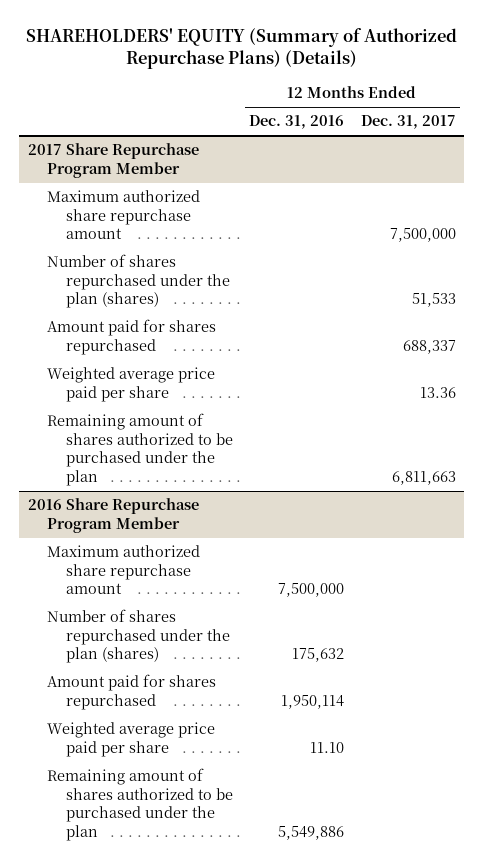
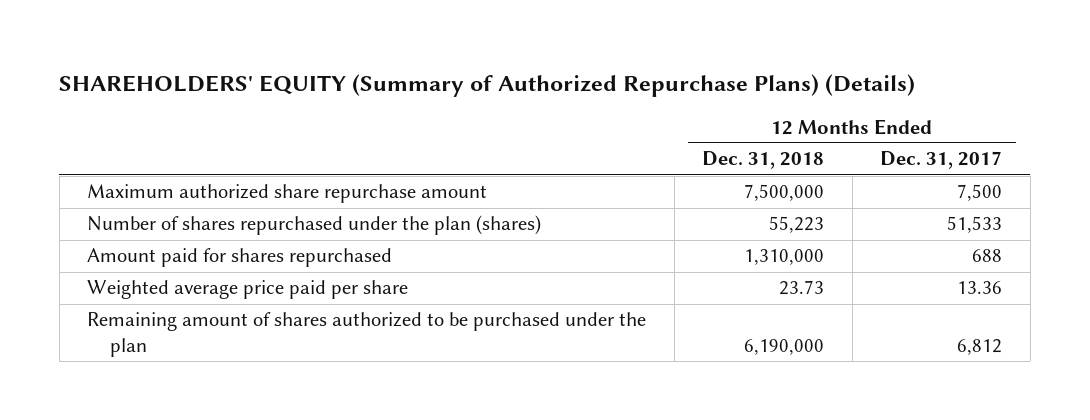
[249,115,345,130] Dec. 31, 2016 -> none
none -> [702,151,825,170] Dec. 31, 2018
[27,143,199,178] 2017 Share Repurchase Program Member -> none
[389,228,456,243] 7,500,000 -> [957,184,1003,202] 7,500
[402,339,456,354] 688,337 -> [972,249,1003,263] 688
[27,498,199,533] 2016 Share Repurchase Program Member -> none
[46,545,200,595] Maximum authorized share repurchase amount -> none
[46,609,230,664] Number of shares repurchased under the plan (shares) -> none
[46,674,216,710] Amount paid for shares repurchased -> none
[46,722,215,757] Weighted average price paid per share -> none
[46,768,233,841] Remaining amount of shares authorized to be purchased under the plan -> none
[391,470,456,485] 6,811,663 -> [957,338,1003,355] 6,812

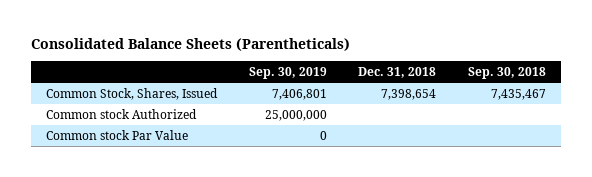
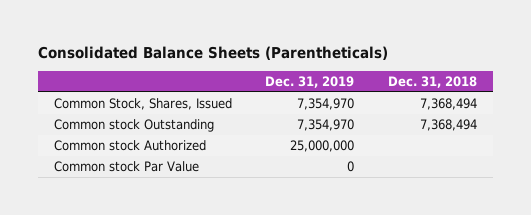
[248,67,327,80] Sep. 30, 2019 -> none
[467,67,546,80] Sep. 30, 2018 -> none
none -> [265,75,355,88] Dec. 31, 2019
[381,88,437,100] 7,398,654 -> [419,98,477,111] 7,368,494
none -> [54,119,215,133] Common stock Outstanding

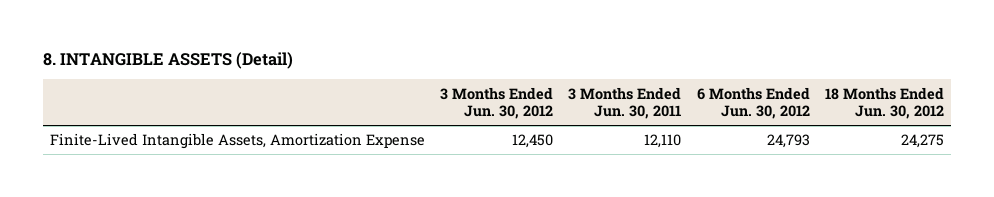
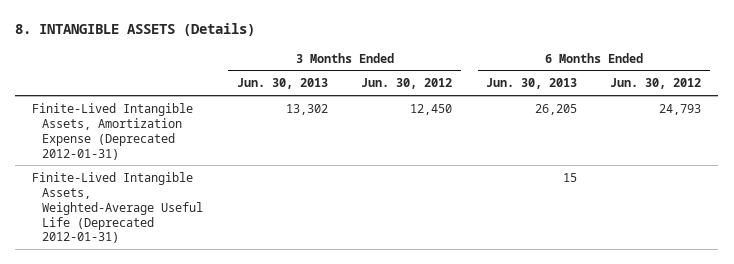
[42,52,293,70] 8. INTANGIBLE ASSETS (Detail) -> [15,23,256,37] 8. INTANGIBLE ASSETS (Details)
[568,86,682,120] 3 Months Ended Jun. 30, 2011 -> none
[824,86,944,120] 18 Months Ended Jun. 30, 2012 -> none
none -> [236,78,328,90] Jun. 30, 2013
none -> [485,78,577,90] Jun. 30, 2013
[50,133,426,150] Finite-Lived Intangible Assets, Amortization Expense -> [32,102,194,160] Finite-Lived Intangible Assets, Amortization Expense (Deprecated 2012-01-31)
none -> [32,171,204,244] Finite-Lived Intangible Assets, Weighted-Average Useful Life (Deprecated 2012-01-31)

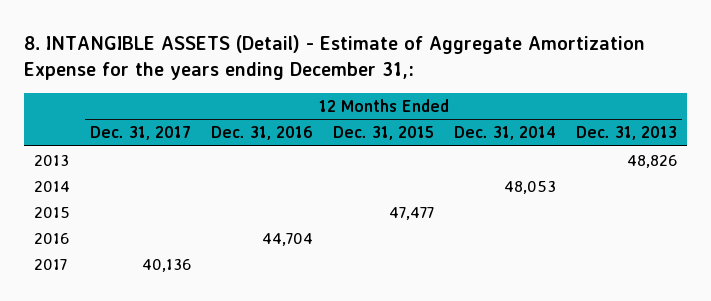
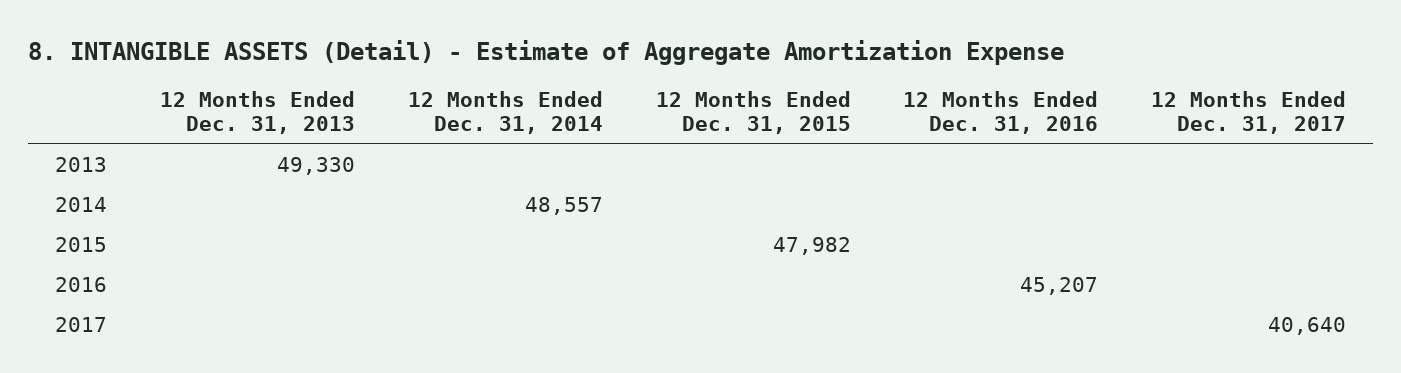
[23,34,645,80] 8. INTANGIBLE ASSETS (Detail) - Estimate of Aggregate Amortization Expense for the years ending December 31,: -> [28,40,1065,66] 8. INTANGIBLE ASSETS (Detail) - Estimate of Aggregate Amortization Expense
[627,154,678,168] 48,826 -> [276,157,355,176] 49,330
[504,180,557,194] 48,053 -> [524,197,603,216] 48,557
[389,206,435,220] 47,477 -> [772,237,851,256] 47,982
[261,232,313,246] 44,704 -> [1020,277,1099,296] 45,207
[141,258,191,272] 40,136 -> [1268,317,1347,336] 40,640

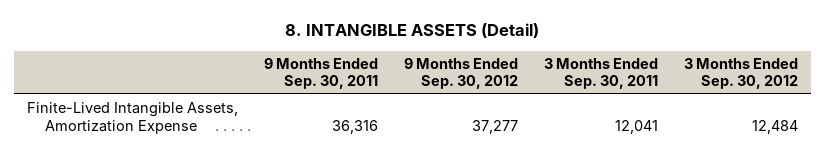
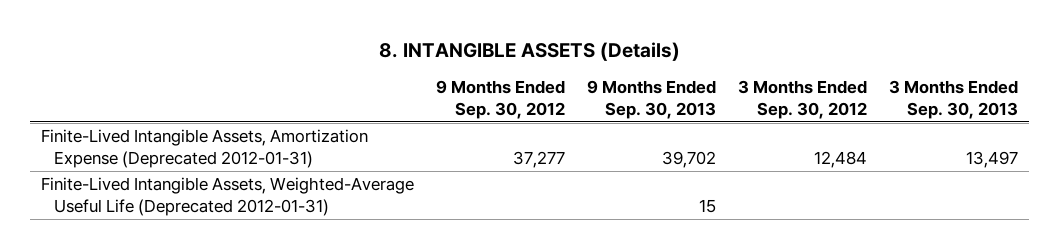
[285,23,540,39] 8. INTANGIBLE ASSETS (Detail) -> [378,41,680,61] 8. INTANGIBLE ASSETS (Details)
[263,57,378,90] 9 Months Ended Sep. 30, 2011 -> none
[543,57,658,90] 3 Months Ended Sep. 30, 2011 -> none
none -> [587,79,717,119] 9 Months Ended Sep. 30, 2013
none -> [889,79,1019,119] 3 Months Ended Sep. 30, 2013
[26,101,238,134] Finite-Lived Intangible Assets, Amortization Expense -> [40,129,368,169] Finite-Lived Intangible Assets, Amortization Expense (Deprecated 2012-01-31)
none -> [40,177,414,217] Finite-Lived Intangible Assets, Weighted-Average Useful Life (Deprecated 2012-01-31)

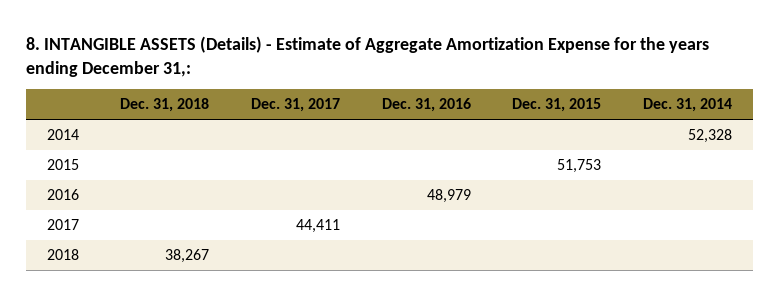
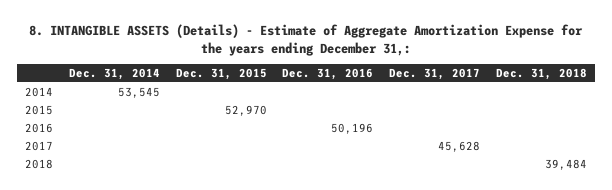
[688,129,733,144] 52,328 -> [117,86,160,98] 53,545
[557,159,602,174] 51,753 -> [224,104,267,116] 52,970
[426,189,471,204] 48,979 -> [331,122,374,134] 50,196
[296,219,341,234] 44,411 -> [438,140,481,152] 45,628
[165,249,210,264] 38,267 -> [545,158,588,170] 39,484

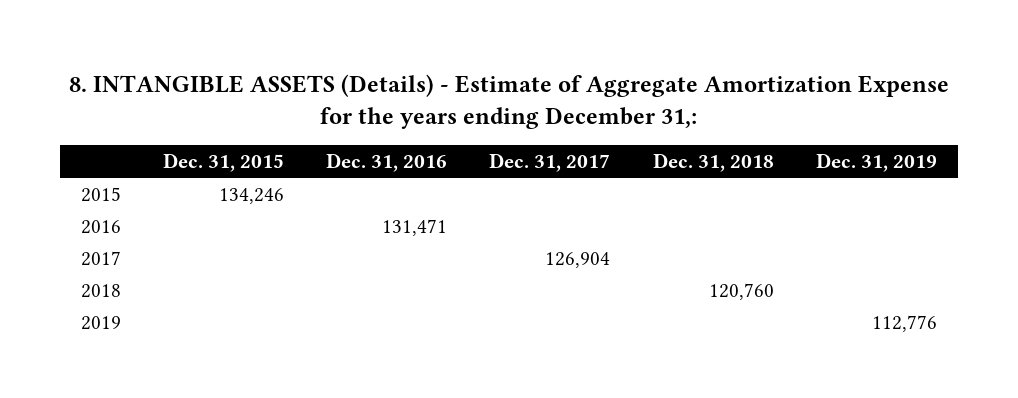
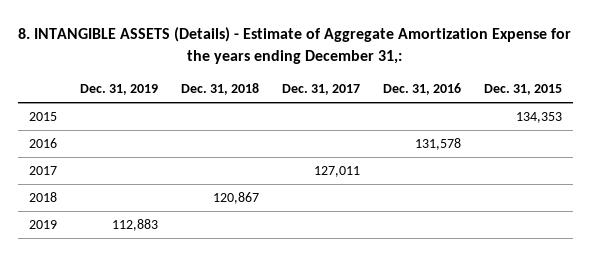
[219,187,285,204] 134,246 -> [515,112,562,124] 134,353
[382,218,448,236] 131,471 -> [414,138,461,151] 131,578
[545,251,611,268] 126,904 -> [313,166,360,178] 127,011
[708,282,774,300] 120,760 -> [213,192,260,205] 120,867
[871,314,937,332] 112,776 -> [112,219,159,232] 112,883

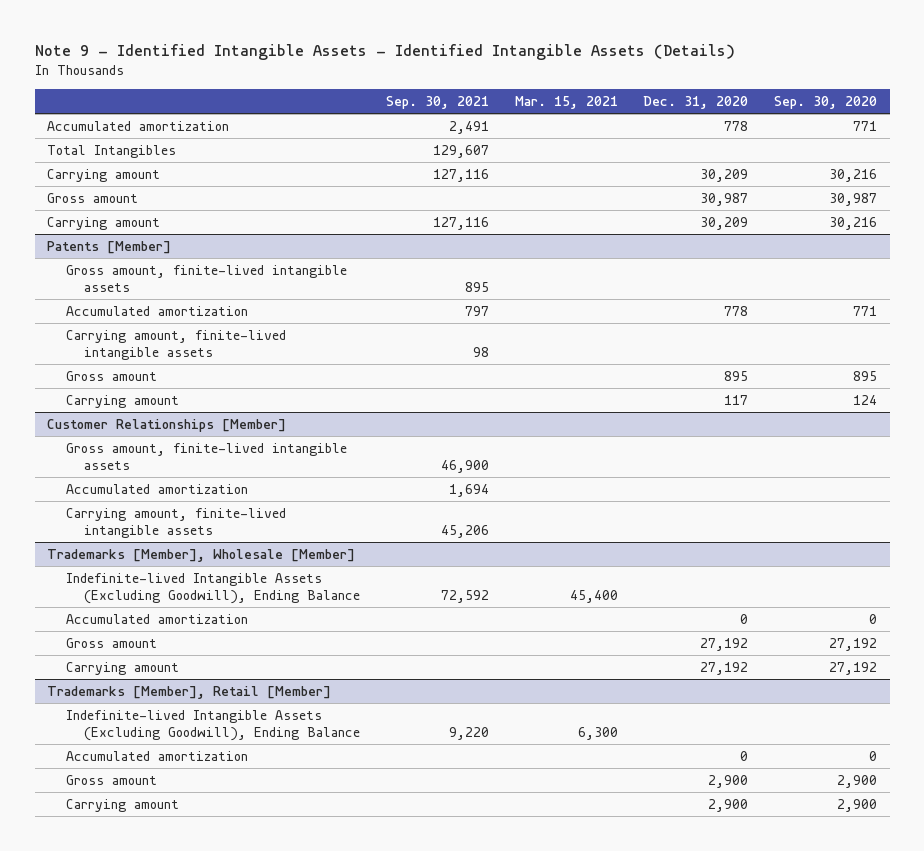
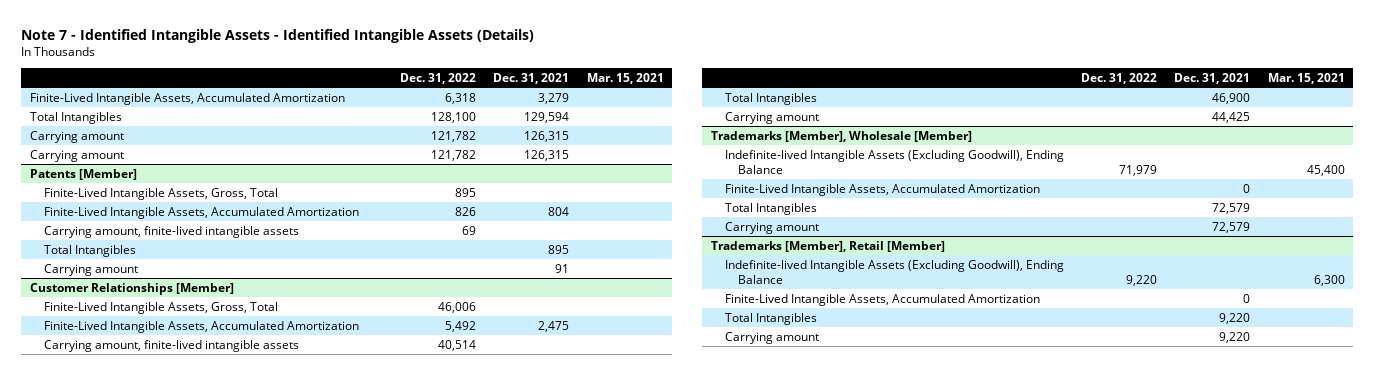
[34,44,735,61] Note 9 - Identified Intangible Assets - Identified Intangible Assets (Details) -> [21,29,535,44] Note 7 - Identified Intangible Assets - Identified Intangible Assets (Details)
[385,95,489,109] Sep. 30, 2021 -> none
[643,95,749,109] Dec. 31, 2020 -> none
[774,95,878,109] Sep. 30, 2020 -> none
none -> [400,73,477,85] Dec. 31, 2022
none -> [493,73,570,85] Dec. 31, 2021
[47,120,230,131] Accumulated amortization -> [30,92,346,105] Finite-Lived Intangible Assets, Accumulated Amortization
[47,192,139,203] Gross amount -> none
[65,264,347,292] Gross amount, finite-lived intangible assets -> [43,187,278,200] Finite-Lived Intangible Assets, Gross, Total
[65,305,248,316] Accumulated amortization -> [43,206,359,219] Finite-Lived Intangible Assets, Accumulated Amortization
[65,370,157,381] Gross amount -> [43,244,136,257] Total Intangibles
[65,442,347,470] Gross amount, finite-lived intangible assets -> [43,301,278,314] Finite-Lived Intangible Assets, Gross, Total
[65,483,248,494] Accumulated amortization -> [43,320,359,333] Finite-Lived Intangible Assets, Accumulated Amortization
none -> [724,92,817,105] Total Intangibles
none -> [724,111,819,124] Carrying amount
[65,613,248,624] Accumulated amortization -> [724,183,1040,196] Finite-Lived Intangible Assets, Accumulated Amortization
[65,637,157,648] Gross amount -> [724,202,817,215] Total Intangibles
[65,750,248,761] Accumulated amortization -> [724,293,1040,306] Finite-Lived Intangible Assets, Accumulated Amortization
[65,774,157,785] Gross amount -> [724,312,817,325] Total Intangibles

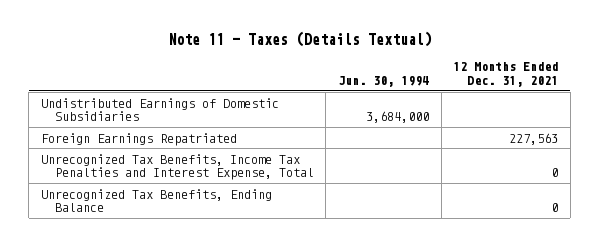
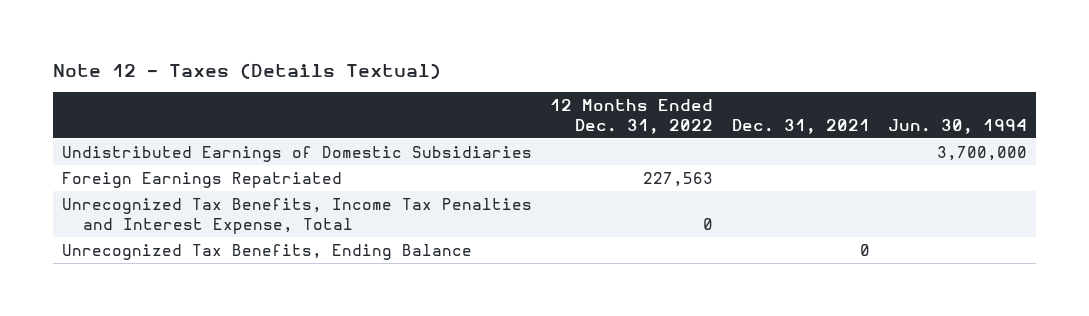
[167,31,432,48] Note 11 - Taxes (Details Textual) -> [52,62,441,79] Note 12 - Taxes (Details Textual)
[453,62,559,87] 12 Months Ended Dec. 31, 2021 -> none
none -> [550,98,714,134] 12 Months Ended Dec. 31, 2022
none -> [731,118,870,134] Dec. 31, 2021
[366,111,430,124] 3,684,000 -> [936,146,1027,162] 3,700,000

